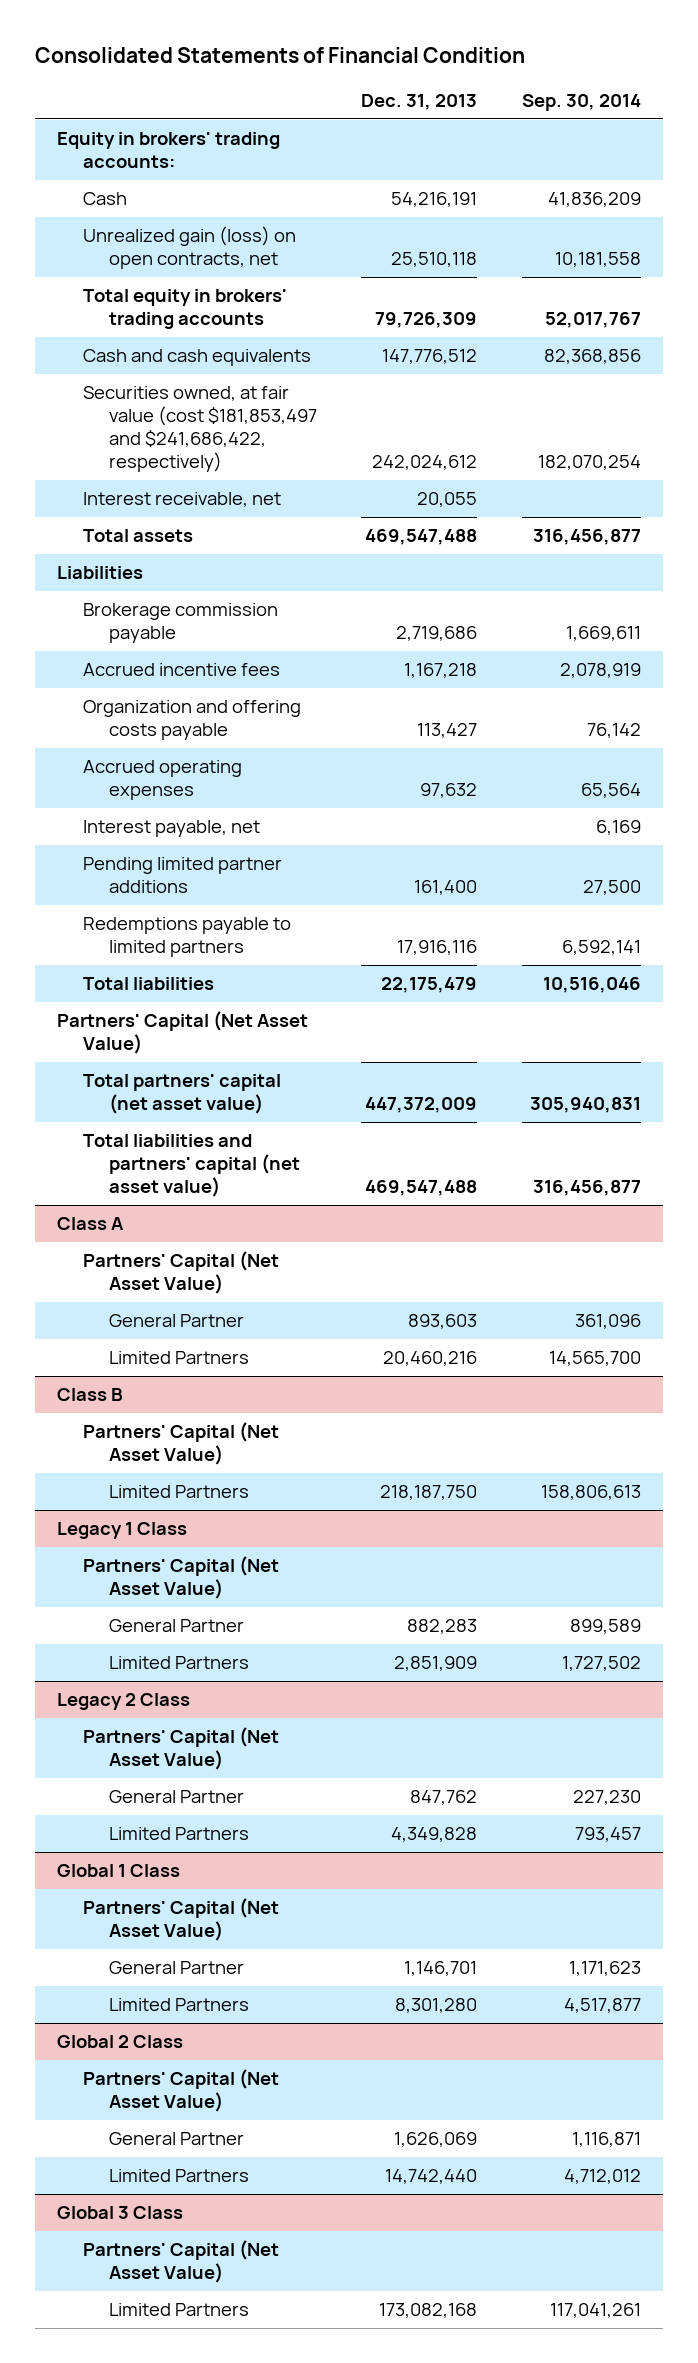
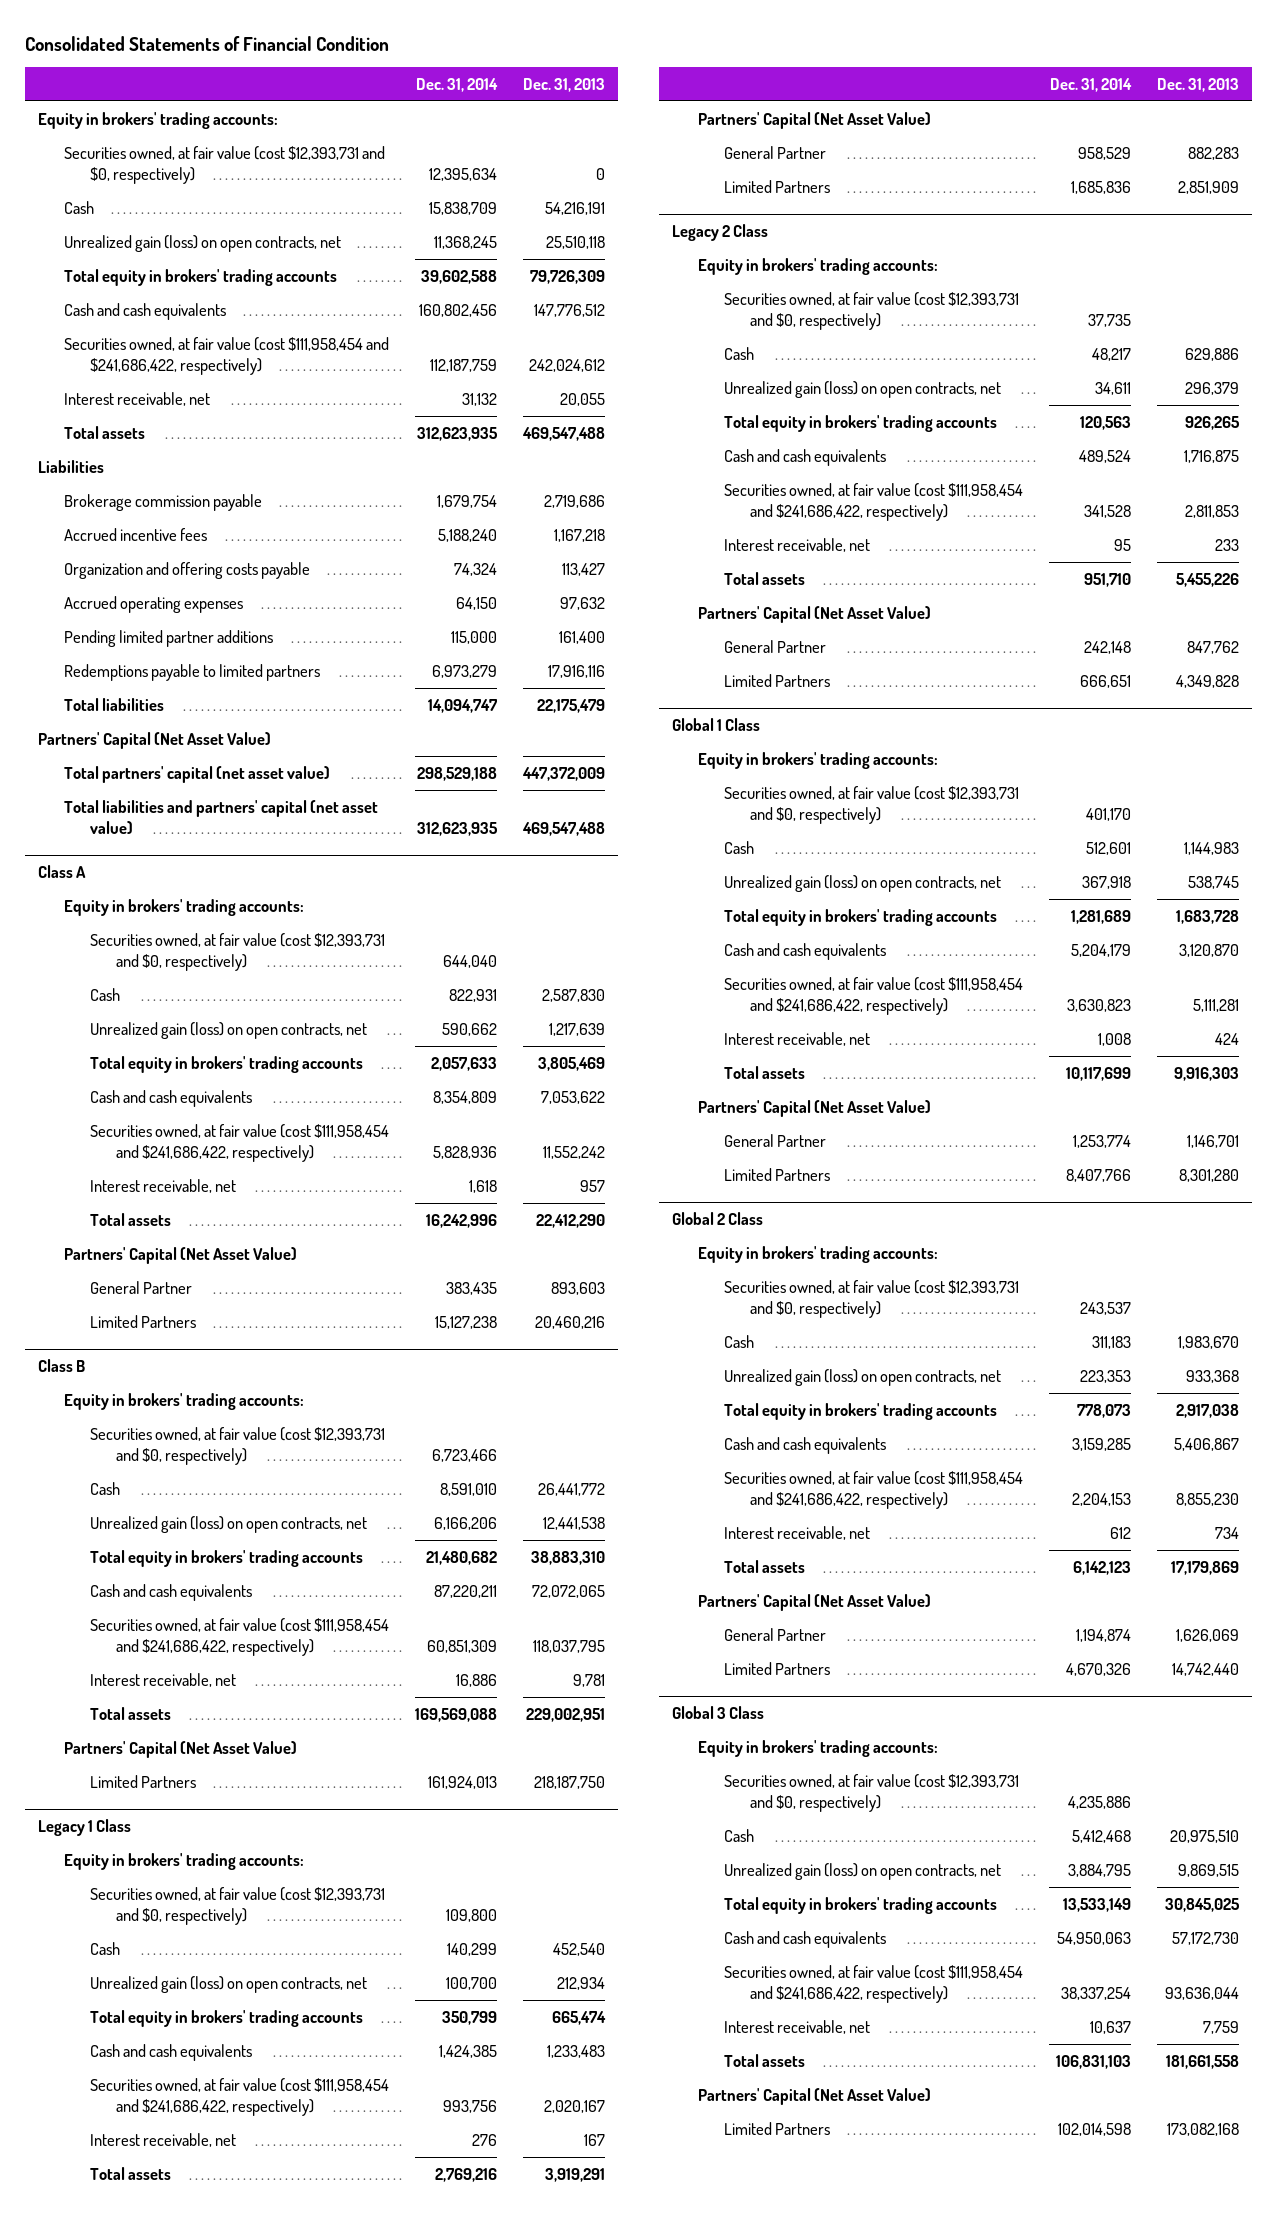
[521,94,641,112] Sep. 30, 2014 -> none
none -> [416,77,499,92] Dec. 31, 2014
none -> [64,145,386,184] Securities owned, at fair value (cost $12,393,731 and $0, respectively)
[82,386,317,472] Securities owned, at fair value (cost $181,853,497 and $241,686,422, respectively) -> [64,336,390,375] Securities owned, at fair value (cost $111,958,454 and $241,686,422, respectively)
[82,820,260,838] Interest payable, net -> none
none -> [64,898,305,916] Equity in brokers' trading accounts:
none -> [89,932,385,971] Securities owned, at fair value (cost $12,393,731 and $0, respectively)
none -> [89,987,120,1001] Cash
none -> [89,1021,367,1039] Unrealized gain (loss) on open contracts, net
none -> [89,1055,363,1073] Total equity in brokers' trading accounts
none -> [89,1089,252,1107] Cash and cash equivalents
none -> [89,1123,389,1162] Securities owned, at fair value (cost $111,958,454 and $241,686,422, respectively)
none -> [89,1178,236,1193] Interest receivable, net
none -> [89,1212,171,1226] Total assets
none -> [64,1392,305,1410] Equity in brokers' trading accounts:
none -> [89,1426,385,1465] Securities owned, at fair value (cost $12,393,731 and $0, respectively)
none -> [89,1481,120,1495] Cash
none -> [89,1515,367,1533] Unrealized gain (loss) on open contracts, net
none -> [89,1549,363,1567] Total equity in brokers' trading accounts
none -> [89,1583,252,1601] Cash and cash equivalents
none -> [89,1617,389,1656] Securities owned, at fair value (cost $111,958,454 and $241,686,422, respectively)
none -> [89,1672,236,1687] Interest receivable, net
none -> [89,1706,171,1720] Total assets
none -> [64,1852,305,1870] Equity in brokers' trading accounts:
none -> [89,1886,385,1925] Securities owned, at fair value (cost $12,393,731 and $0, respectively)
none -> [89,1941,120,1955] Cash
none -> [89,1975,367,1993] Unrealized gain (loss) on open contracts, net
none -> [89,2009,363,2027] Total equity in brokers' trading accounts
none -> [89,2043,252,2061] Cash and cash equivalents
none -> [89,2077,389,2116] Securities owned, at fair value (cost $111,958,454 and $241,686,422, respectively)
none -> [89,2132,236,2147] Interest receivable, net
none -> [89,2166,171,2180] Total assets
none -> [697,257,938,275] Equity in brokers' trading accounts:
none -> [723,291,1019,330] Securities owned, at fair value (cost $12,393,731 and $0, respectively)
none -> [723,346,754,360] Cash
none -> [723,380,1001,398] Unrealized gain (loss) on open contracts, net
none -> [723,414,997,432] Total equity in brokers' trading accounts
none -> [723,448,886,466] Cash and cash equivalents
none -> [723,482,1023,521] Securities owned, at fair value (cost $111,958,454 and $241,686,422, respectively)
none -> [723,537,870,552] Interest receivable, net
none -> [723,571,805,585] Total assets
none -> [697,751,938,769] Equity in brokers' trading accounts:
none -> [723,785,1019,824] Securities owned, at fair value (cost $12,393,731 and $0, respectively)
none -> [723,840,754,854] Cash
none -> [723,874,1001,892] Unrealized gain (loss) on open contracts, net
none -> [723,908,997,926] Total equity in brokers' trading accounts
none -> [723,942,886,960] Cash and cash equivalents
none -> [723,976,1023,1015] Securities owned, at fair value (cost $111,958,454 and $241,686,422, respectively)
none -> [723,1031,870,1046] Interest receivable, net
none -> [723,1065,805,1079] Total assets
none -> [697,1245,938,1263] Equity in brokers' trading accounts:
none -> [723,1279,1019,1318] Securities owned, at fair value (cost $12,393,731 and $0, respectively)
none -> [723,1334,754,1348] Cash
none -> [723,1368,1001,1386] Unrealized gain (loss) on open contracts, net
none -> [723,1402,997,1420] Total equity in brokers' trading accounts
none -> [723,1436,886,1454] Cash and cash equivalents
none -> [723,1470,1023,1509] Securities owned, at fair value (cost $111,958,454 and $241,686,422, respectively)
none -> [723,1525,870,1540] Interest receivable, net
none -> [723,1559,805,1573] Total assets
none -> [697,1739,938,1757] Equity in brokers' trading accounts:
none -> [723,1773,1019,1812] Securities owned, at fair value (cost $12,393,731 and $0, respectively)
none -> [723,1828,754,1842] Cash
none -> [723,1862,1001,1880] Unrealized gain (loss) on open contracts, net
none -> [723,1896,997,1914] Total equity in brokers' trading accounts
none -> [723,1930,886,1948] Cash and cash equivalents
none -> [723,1964,1023,2003] Securities owned, at fair value (cost $111,958,454 and $241,686,422, respectively)
none -> [723,2019,870,2034] Interest receivable, net
none -> [723,2053,805,2067] Total assets

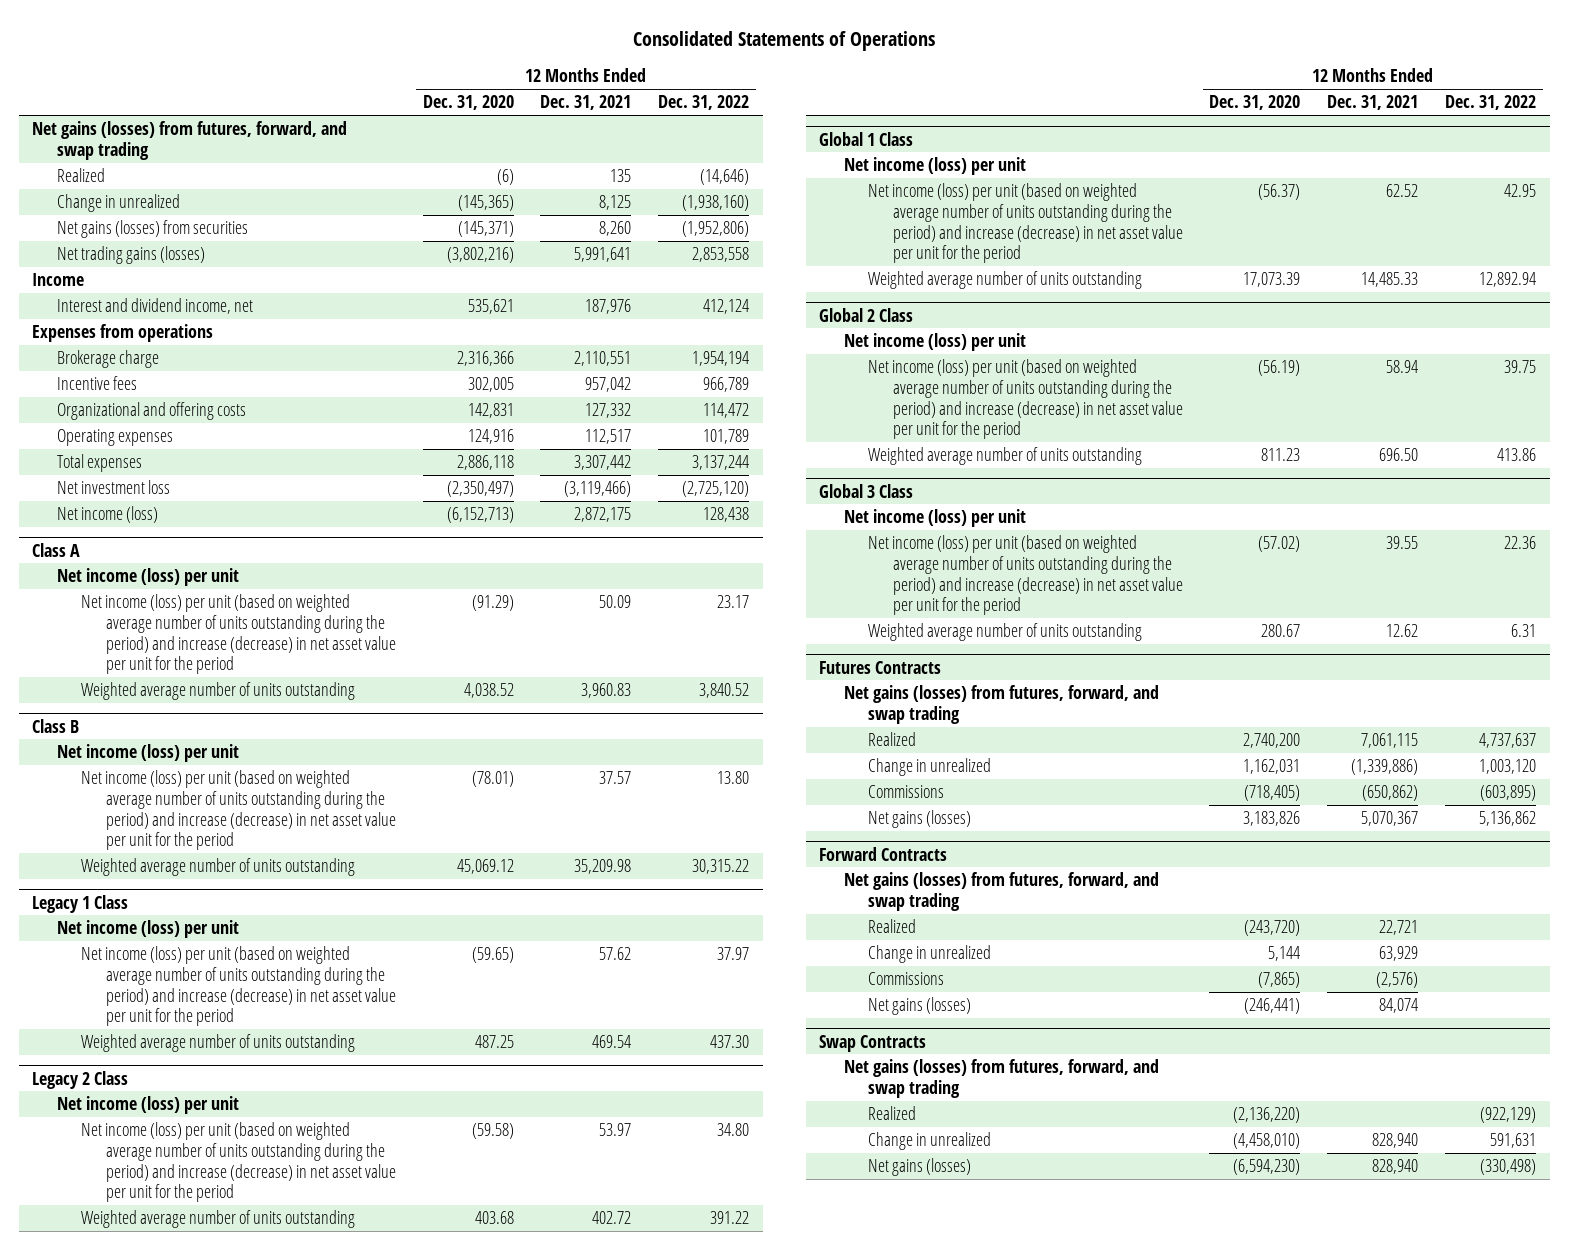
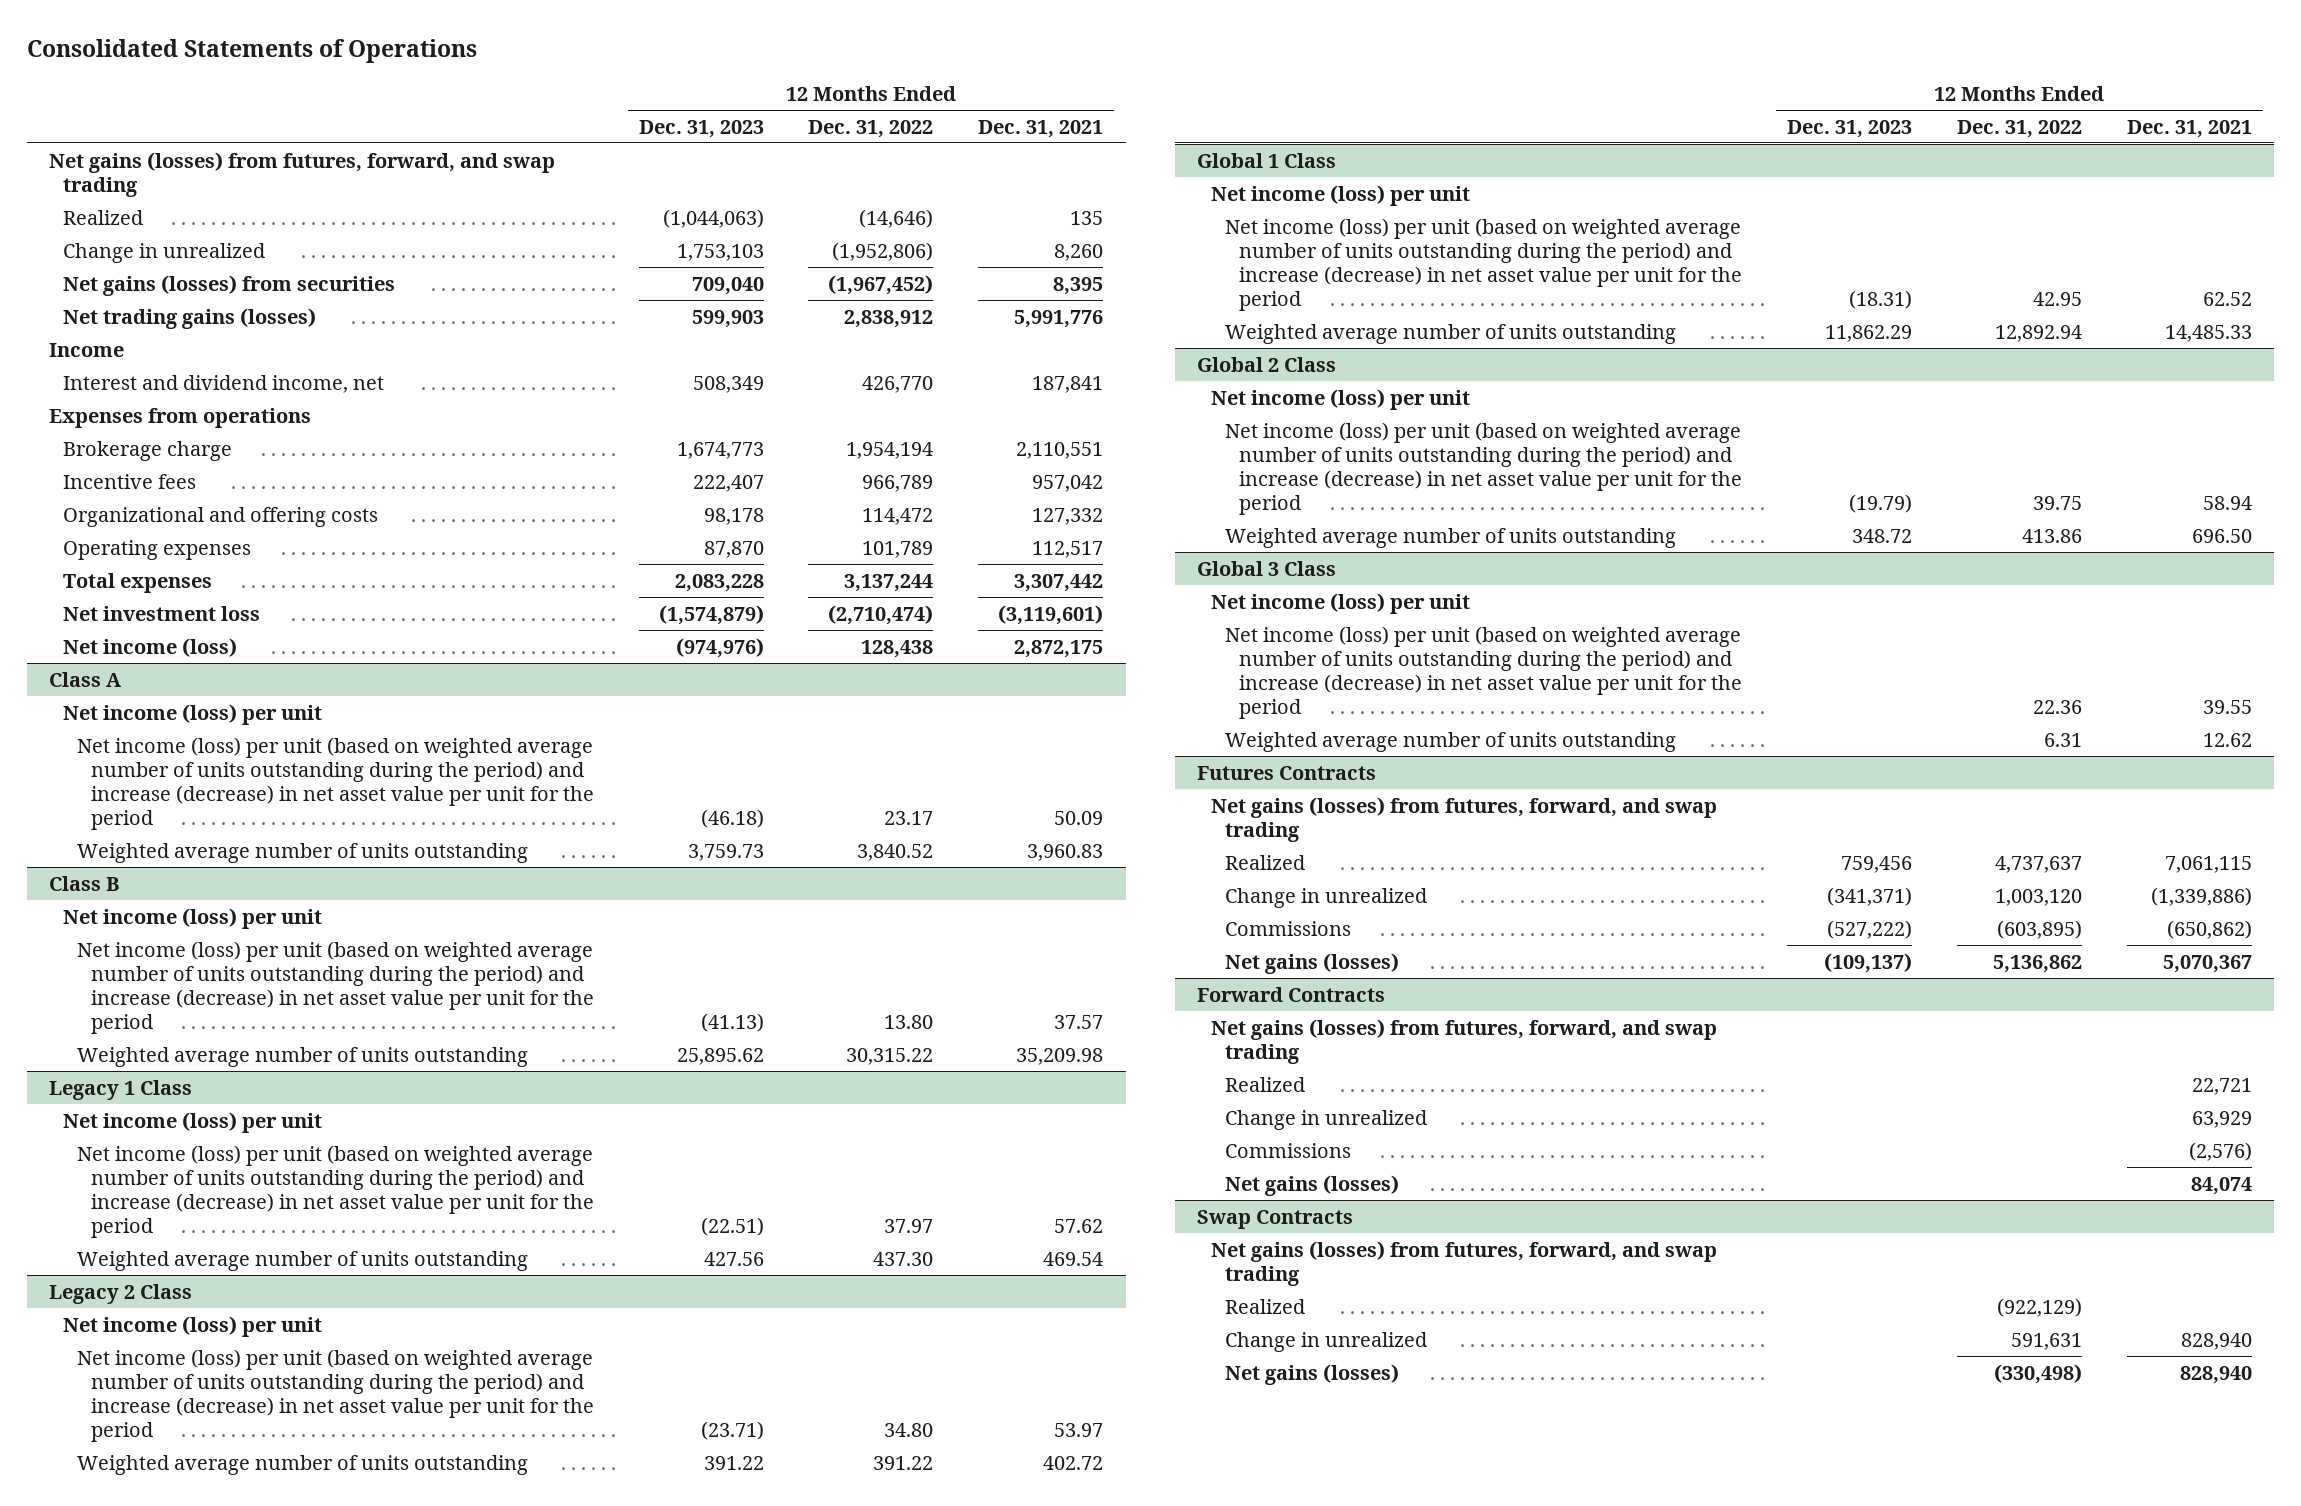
[422,95,514,111] Dec. 31, 2020 -> none
none -> [638,119,764,138] Dec. 31, 2023
[599,195,632,211] 8,125 -> [1054,243,1104,261] 8,260
[682,195,750,212] (1,938,160) -> [832,241,934,261] (1,952,806)
[599,221,632,237] 8,260 -> [1053,276,1104,295] 8,395
[682,221,750,238] (1,952,806) -> [828,274,934,295] (1,967,452)
[574,247,632,263] 5,991,641 -> [1014,309,1104,328] 5,991,776
[692,247,750,263] 2,853,558 -> [844,309,934,328] 2,838,912
[585,299,632,315] 187,976 -> [1032,375,1104,393] 187,841
[703,299,750,315] 412,124 -> [862,375,934,393] 426,770
[564,481,632,498] (3,119,466) -> [998,604,1104,625] (3,119,601)
[682,481,750,498] (2,725,120) -> [828,604,934,625] (2,710,474)

